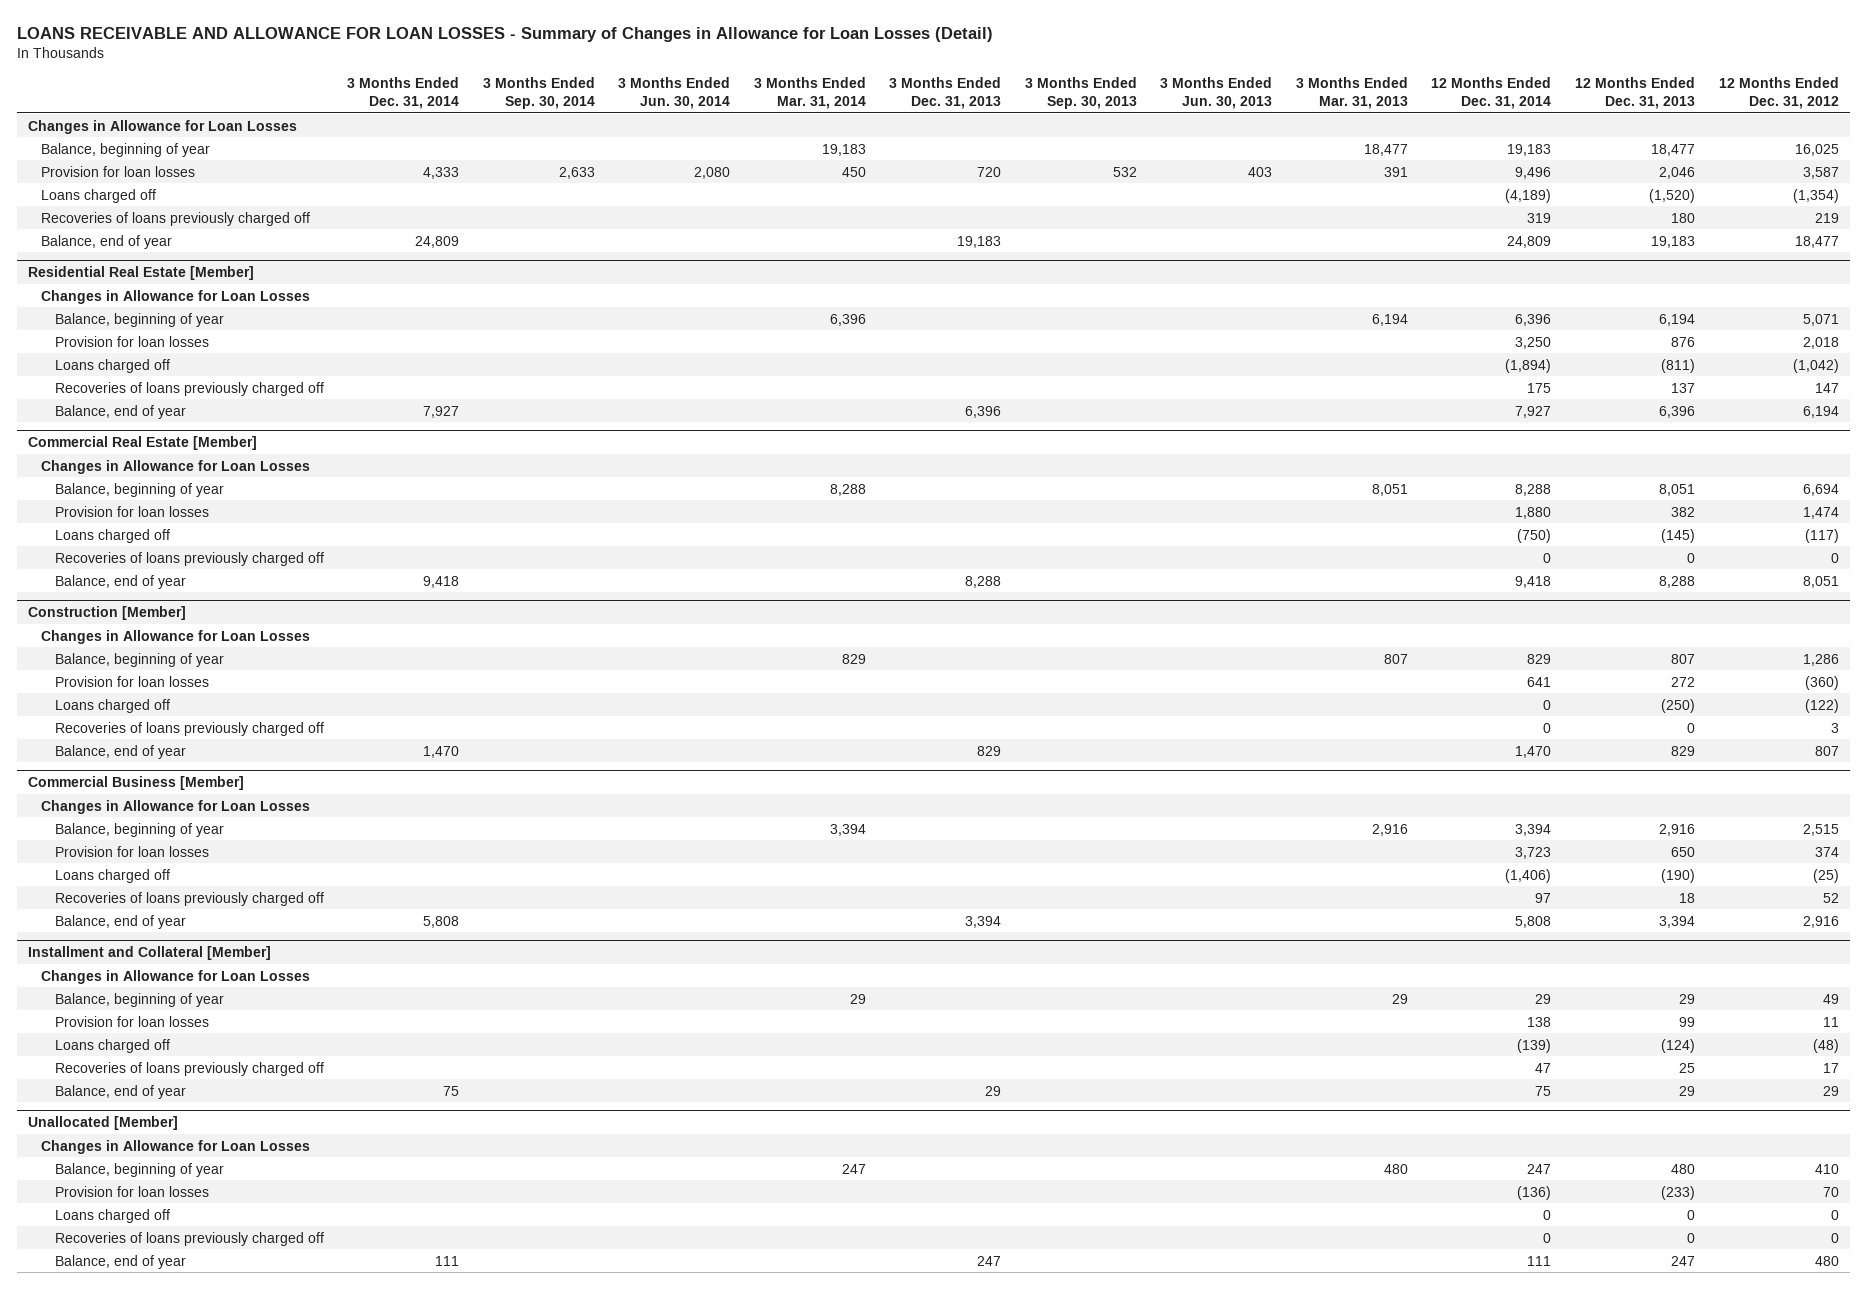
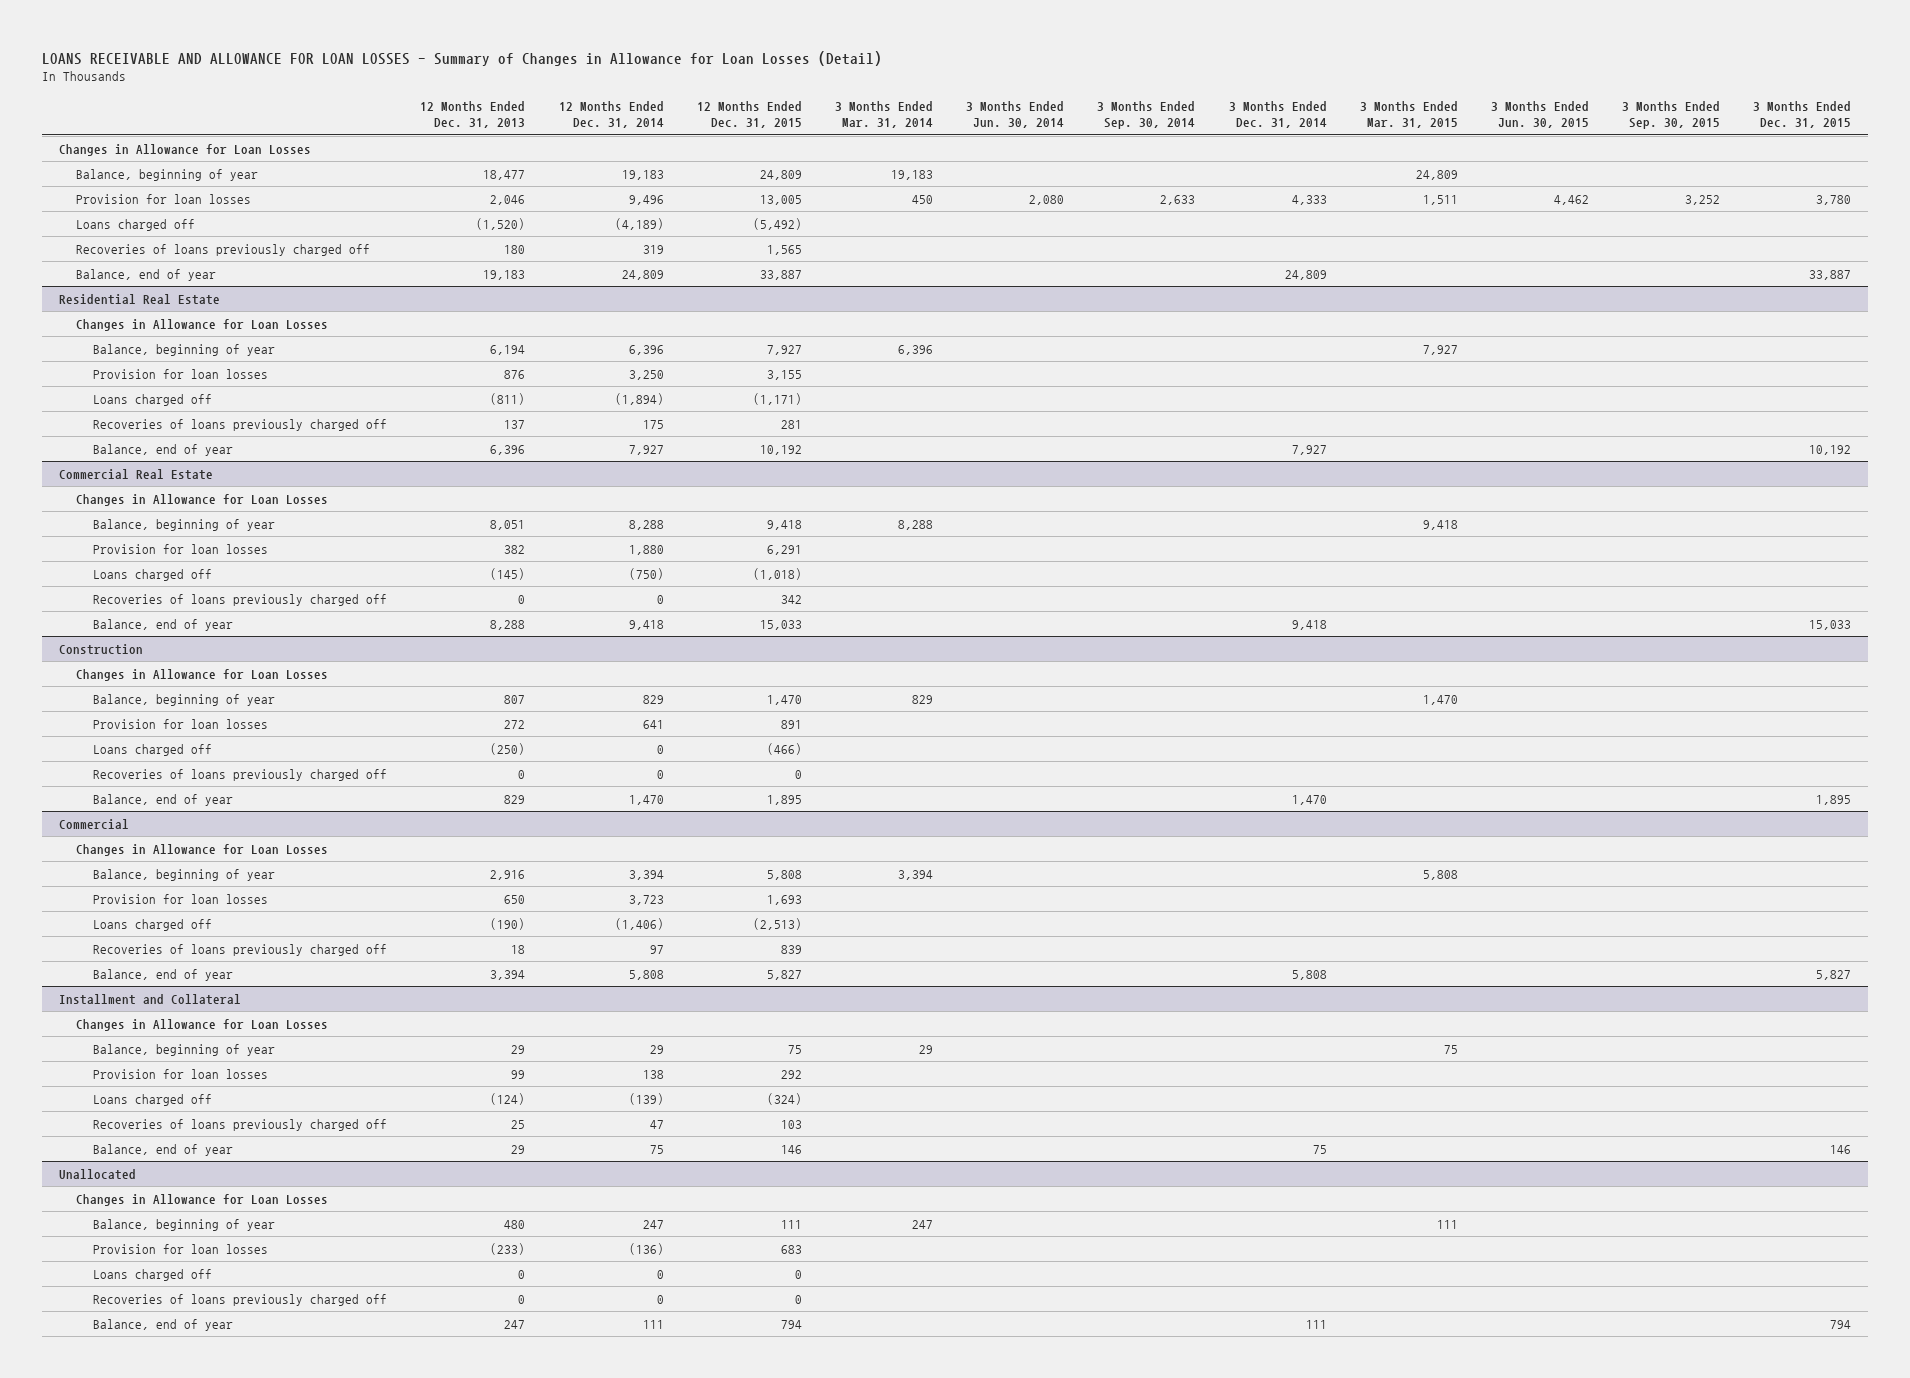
[889,77,1002,110] 3 Months Ended Dec. 31, 2013 -> none
[1024,77,1137,110] 3 Months Ended Sep. 30, 2013 -> none
[1160,77,1273,110] 3 Months Ended Jun. 30, 2013 -> none
[1295,77,1408,110] 3 Months Ended Mar. 31, 2013 -> none
[1718,77,1839,110] 12 Months Ended Dec. 31, 2012 -> none
none -> [696,101,802,129] 12 Months Ended Dec. 31, 2015
none -> [1359,101,1458,129] 3 Months Ended Mar. 31, 2015
none -> [1491,101,1590,129] 3 Months Ended Jun. 30, 2015
none -> [1622,101,1721,130] 3 Months Ended Sep. 30, 2015
none -> [1753,101,1852,129] 3 Months Ended Dec. 31, 2015
[28,266,255,281] Residential Real Estate [Member] -> [58,293,220,305] Residential Real Estate
[28,436,258,451] Commercial Real Estate [Member] -> [58,468,213,480] Commercial Real Estate
[28,606,187,621] Construction [Member] -> [58,643,143,655] Construction
[28,776,245,791] Commercial Business [Member] -> [58,818,129,829] Commercial
[28,946,272,961] Installment and Collateral [Member] -> [58,993,241,1005] Installment and Collateral
[28,1116,179,1131] Unallocated [Member] -> [58,1168,136,1180] Unallocated

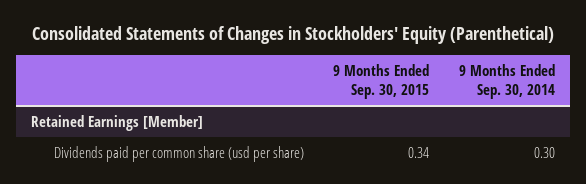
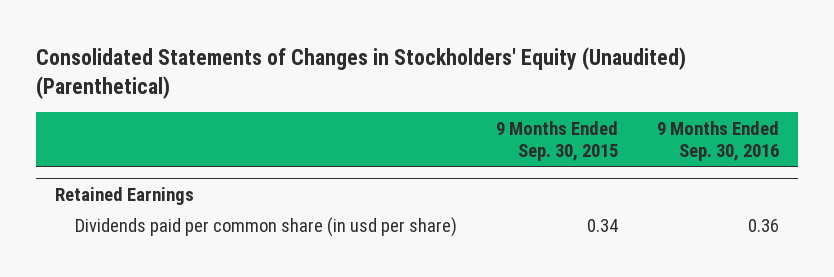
[32,25,555,44] Consolidated Statements of Changes in Stockholders' Equity (Parenthetical) -> [35,46,686,99] Consolidated Statements of Changes in Stockholders' Equity (Unaudited) (Parenthetical)
[459,63,556,100] 9 Months Ended Sep. 30, 2014 -> none
none -> [656,120,779,162] 9 Months Ended Sep. 30, 2016
[31,114,204,131] Retained Earnings [Member] -> [55,186,195,205] Retained Earnings
[53,145,304,162] Dividends paid per common share (usd per share) -> [74,217,457,238] Dividends paid per common share (in usd per share)

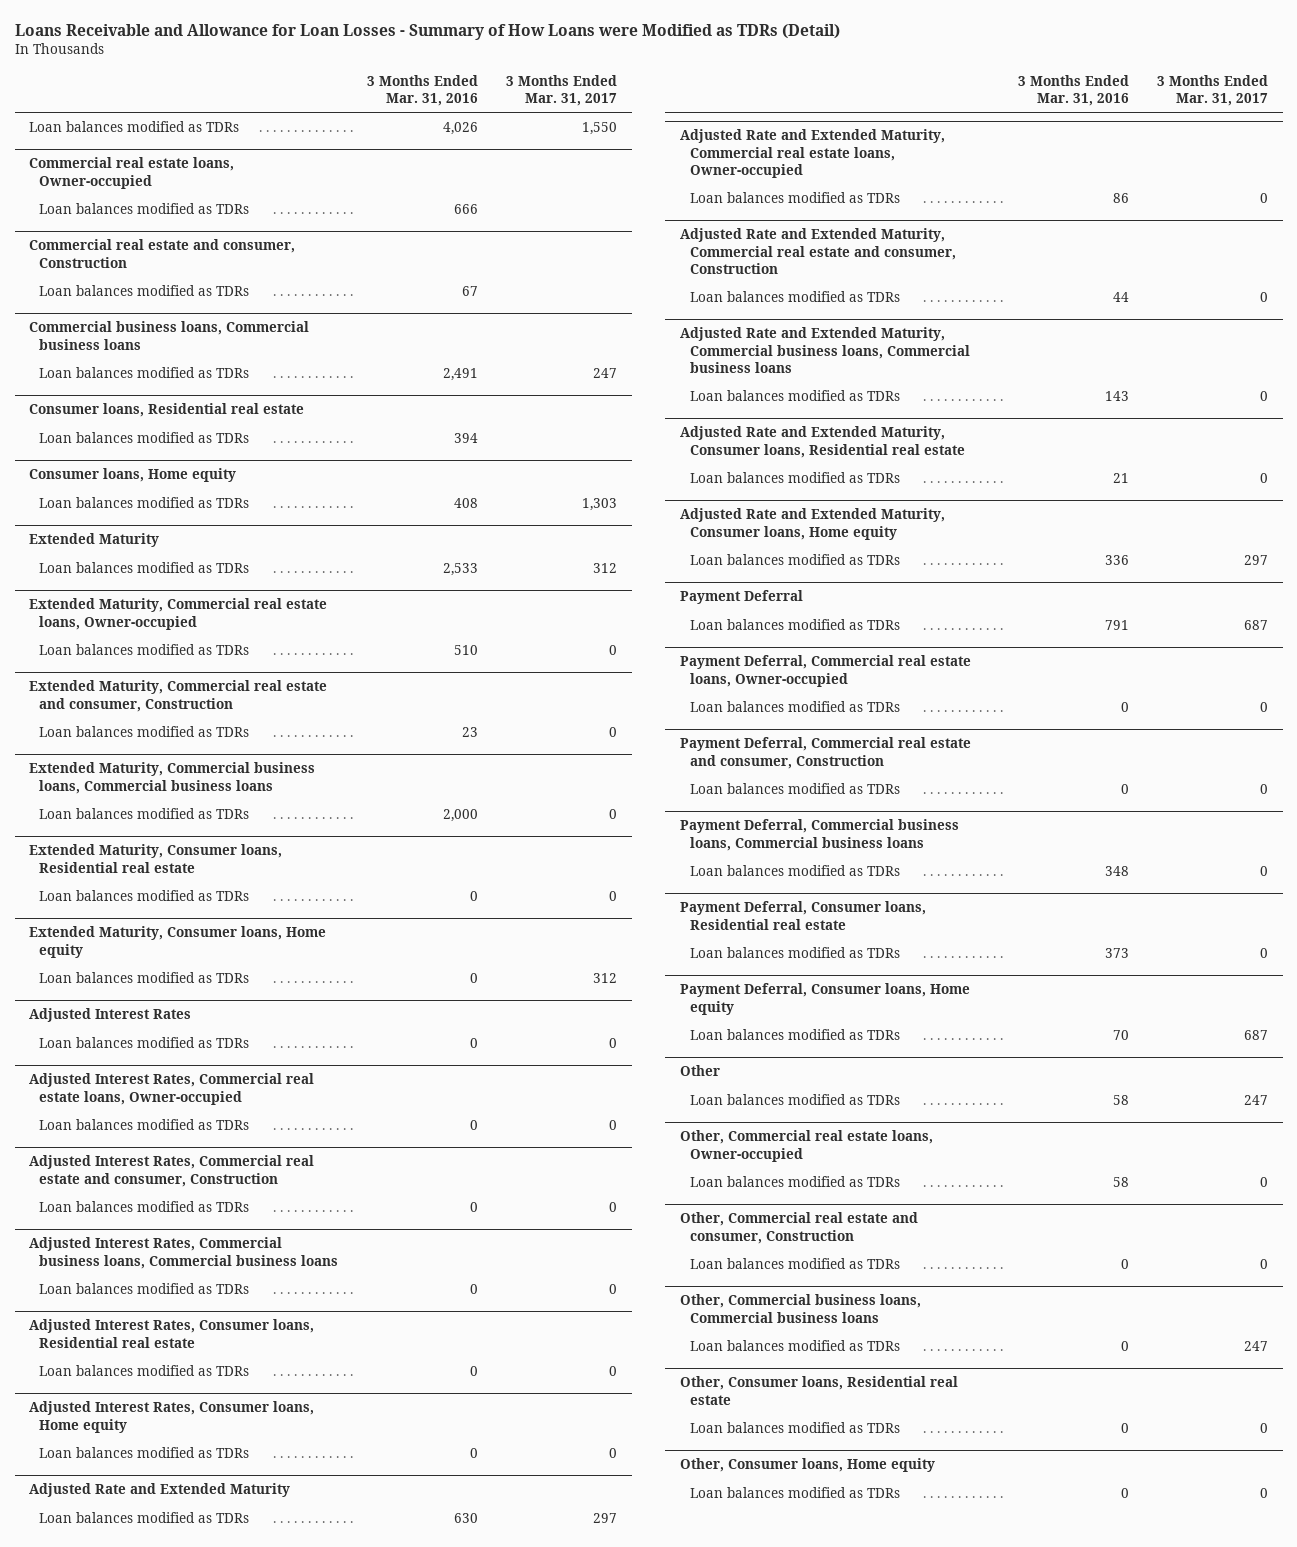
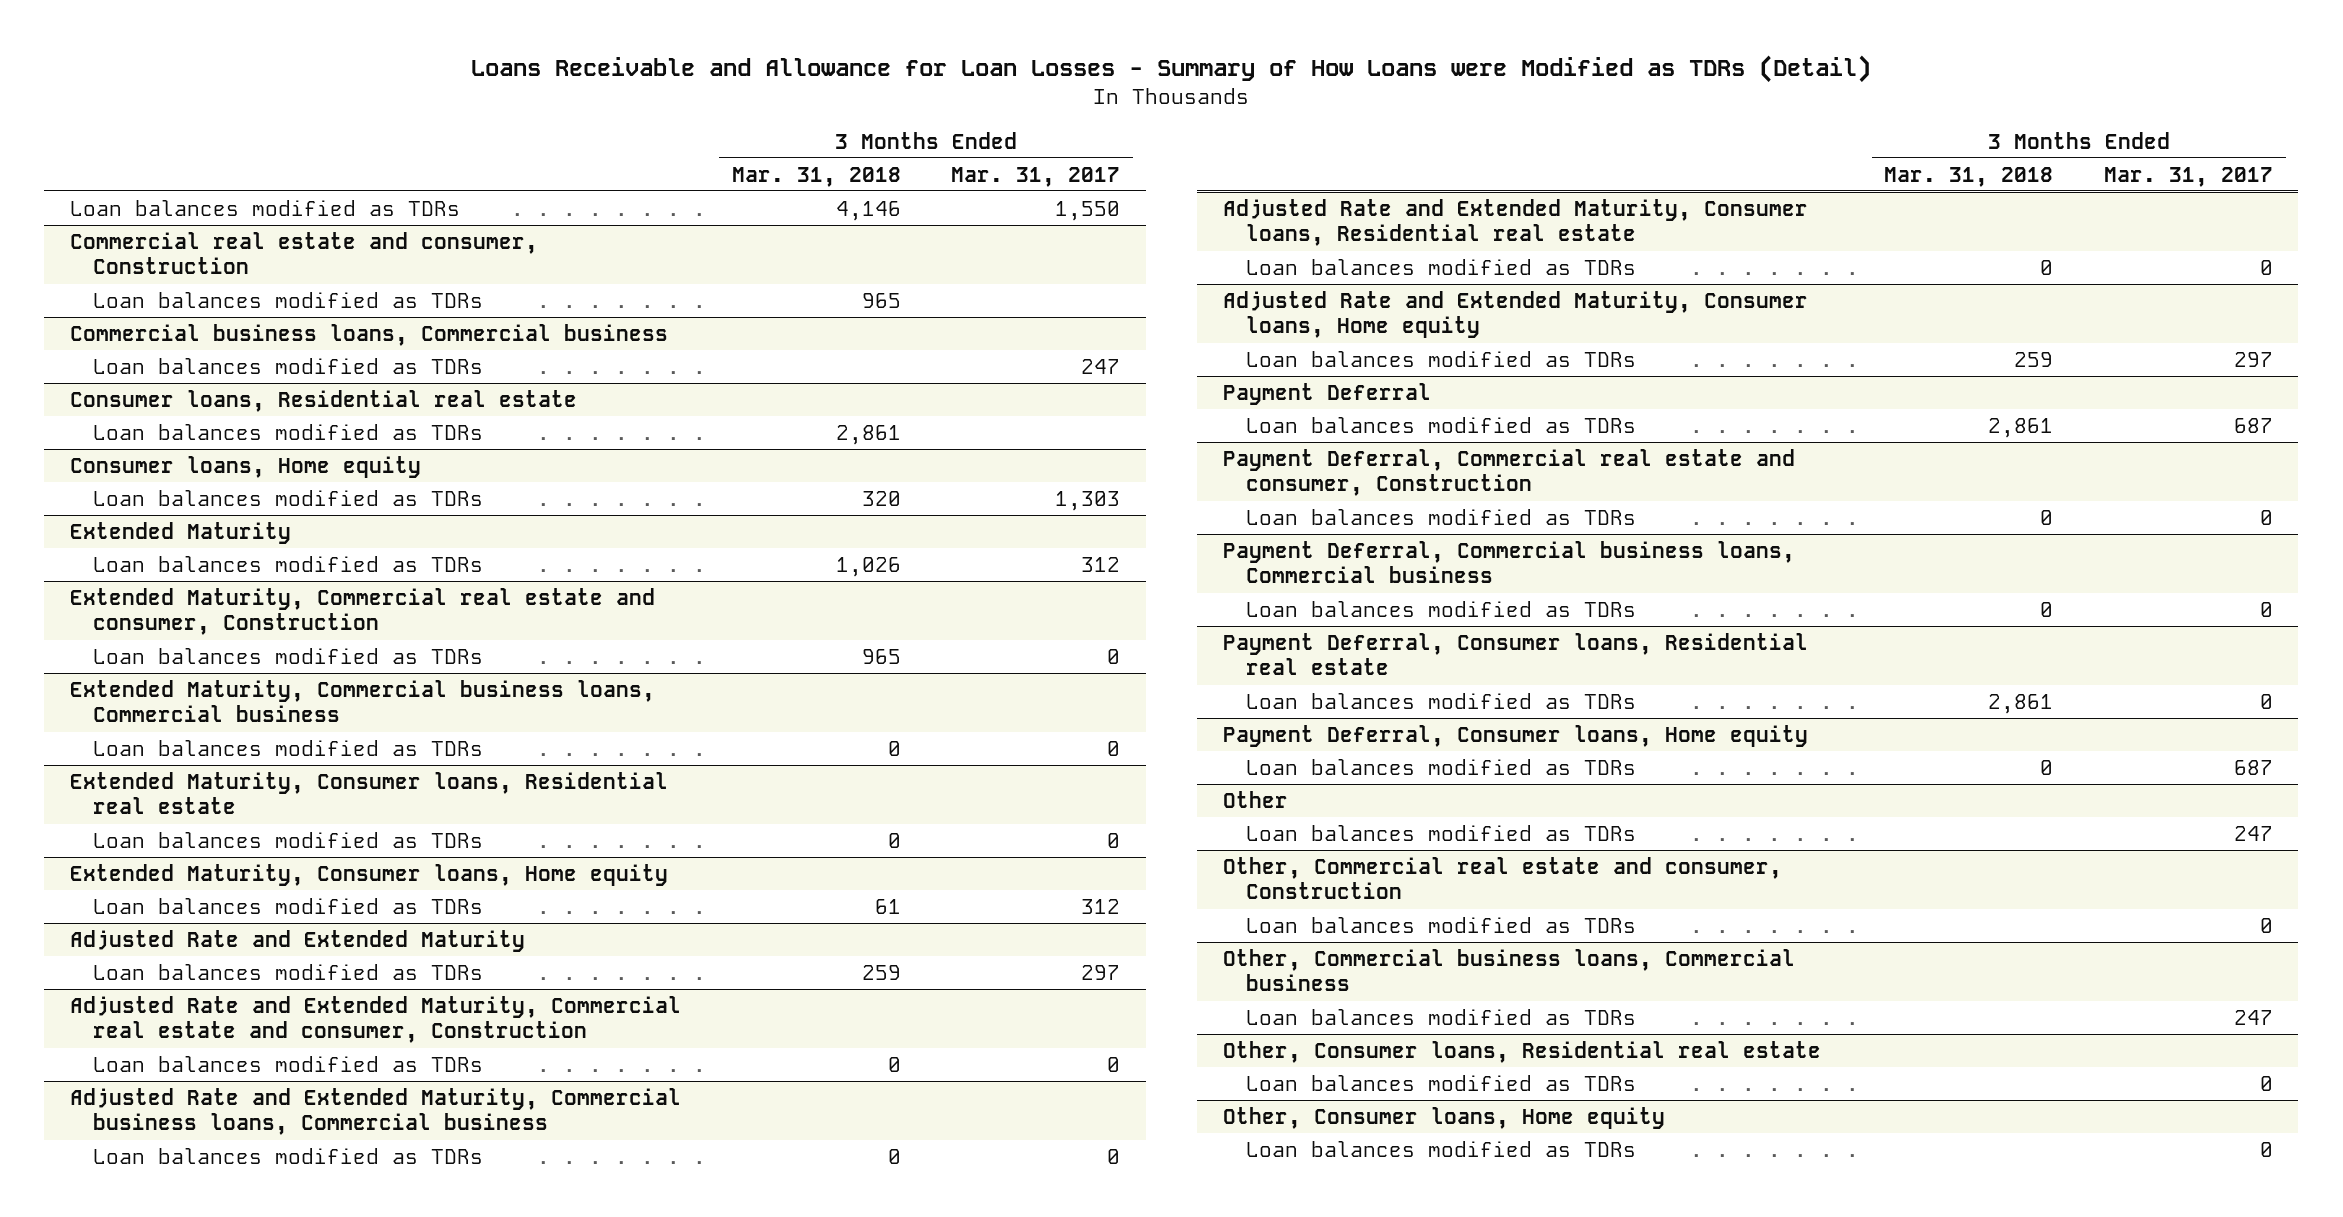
[366,75,478,107] 3 Months Ended Mar. 31, 2016 -> none
none -> [731,166,901,187] Mar. 31, 2018
[28,157,234,189] Commercial real estate loans, Owner-occupied -> none
[39,202,250,214] Loan balances modified as TDRs -> none
[28,321,309,350] Commercial business loans, Commercial business loans -> [69,323,668,346] Commercial business loans, Commercial business
[28,598,327,630] Extended Maturity, Commercial real estate loans, Owner-occupied -> none
[39,643,250,655] Loan balances modified as TDRs -> none
[28,762,315,794] Extended Maturity, Commercial business loans, Commercial business loans -> [69,679,655,723] Extended Maturity, Commercial business loans, Commercial business
[28,1008,191,1023] Adjusted Interest Rates -> none
[39,1036,250,1048] Loan balances modified as TDRs -> none
[28,1073,314,1105] Adjusted Interest Rates, Commercial real estate loans, Owner-occupied -> none
[39,1118,250,1130] Loan balances modified as TDRs -> none
[28,1155,314,1187] Adjusted Interest Rates, Commercial real estate and consumer, Construction -> none
[39,1200,250,1212] Loan balances modified as TDRs -> none
[28,1237,339,1269] Adjusted Interest Rates, Commercial business loans, Commercial business loans -> none
[39,1282,250,1294] Loan balances modified as TDRs -> none
[28,1319,314,1348] Adjusted Interest Rates, Consumer loans, Residential real estate -> none
[39,1364,250,1376] Loan balances modified as TDRs -> none
[28,1401,314,1433] Adjusted Interest Rates, Consumer loans, Home equity -> none
[39,1446,250,1458] Loan balances modified as TDRs -> none
[679,129,945,179] Adjusted Rate and Extended Maturity, Commercial real estate loans, Owner-occupied -> none
[690,191,901,203] Loan balances modified as TDRs -> none
[679,327,971,374] Adjusted Rate and Extended Maturity, Commercial business loans, Commercial business loans -> [69,1087,681,1136] Adjusted Rate and Extended Maturity, Commercial business loans, Commercial business
[679,655,971,687] Payment Deferral, Commercial real estate loans, Owner-occupied -> none
[690,700,901,712] Loan balances modified as TDRs -> none
[679,819,959,851] Payment Deferral, Commercial business loans, Commercial business loans -> [1222,540,1795,584] Payment Deferral, Commercial business loans, Commercial business
[679,1130,933,1162] Other, Commercial real estate loans, Owner-occupied -> none
[690,1175,901,1187] Loan balances modified as TDRs -> none
[679,1294,921,1323] Other, Commercial business loans, Commercial business loans -> [1222,948,1795,992] Other, Commercial business loans, Commercial business

